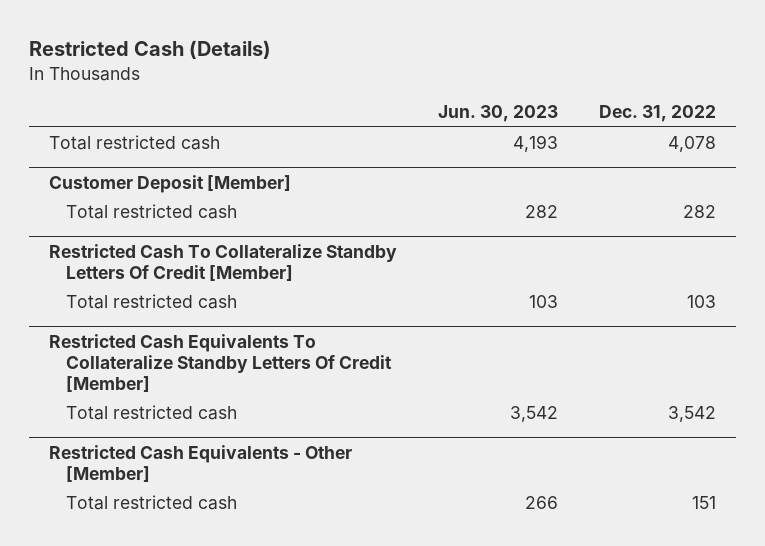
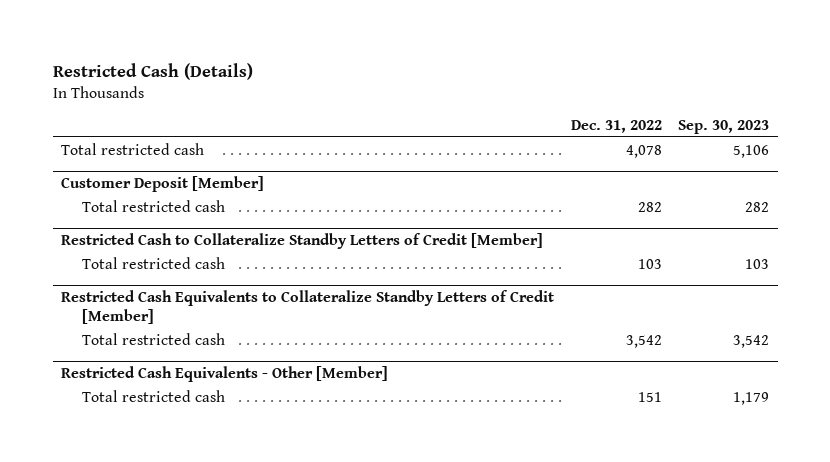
[438,105,559,123] Jun. 30, 2023 -> none
none -> [678,119,770,134] Sep. 30, 2023
[49,243,398,281] Restricted Cash To Collateralize Standby Letters Of Credit [Member] -> [61,232,544,249] Restricted Cash to Collateralize Standby Letters of Credit [Member]
[49,333,393,392] Restricted Cash Equivalents To Collateralize Standby Letters Of Credit [Member] -> [61,289,555,324] Restricted Cash Equivalents to Collateralize Standby Letters of Credit [Member]

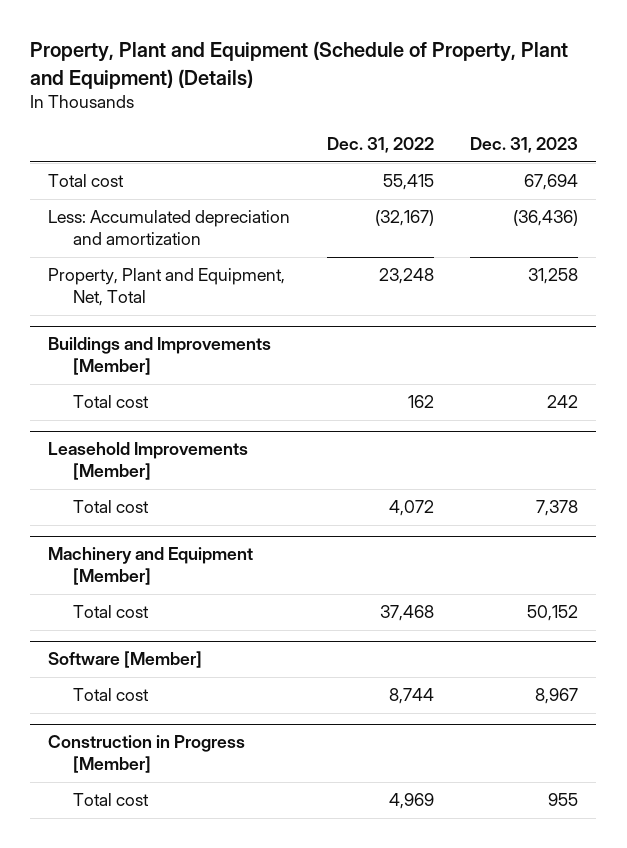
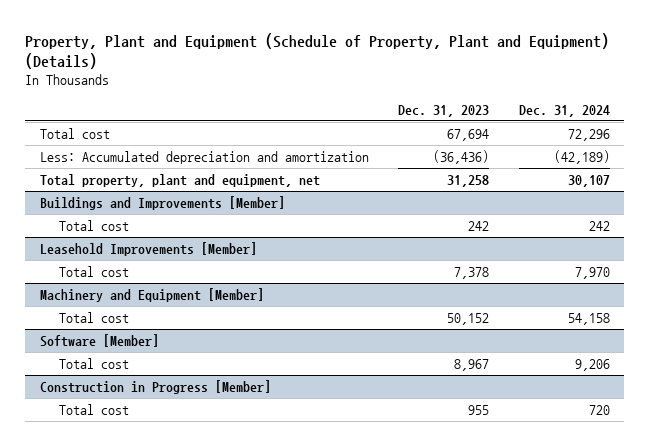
[326,137,434,154] Dec. 31, 2022 -> none
none -> [518,104,610,117] Dec. 31, 2024
[48,268,286,307] Property, Plant and Equipment, Net, Total -> [39,173,320,187] Total property, plant and equipment, net

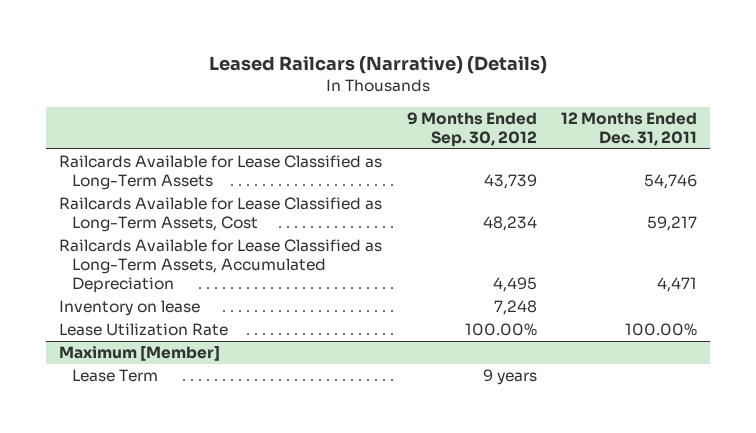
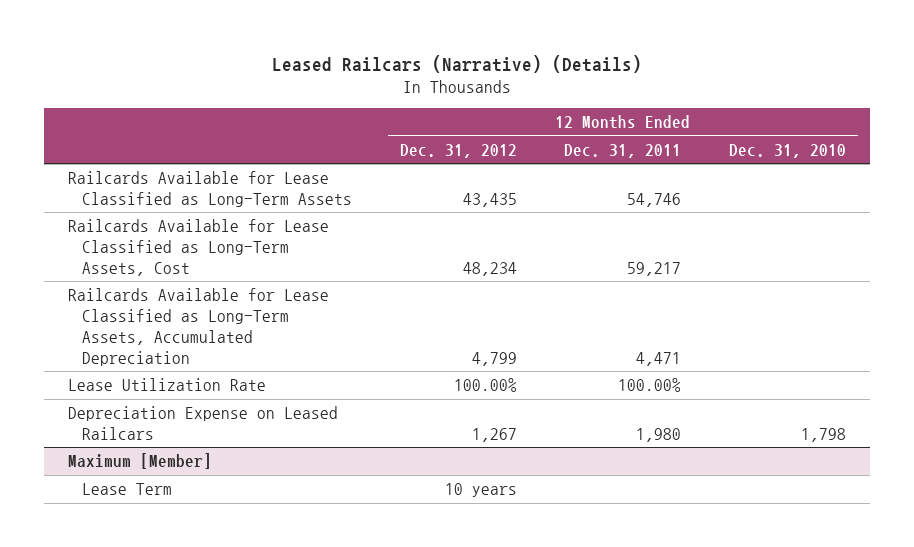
[406,112,537,147] 9 Months Ended Sep. 30, 2012 -> none
none -> [399,143,517,158] Dec. 31, 2012
none -> [728,143,846,158] Dec. 31, 2010
[58,300,200,317] Inventory on lease -> none
none -> [67,406,338,440] Depreciation Expense on Leased Railcars

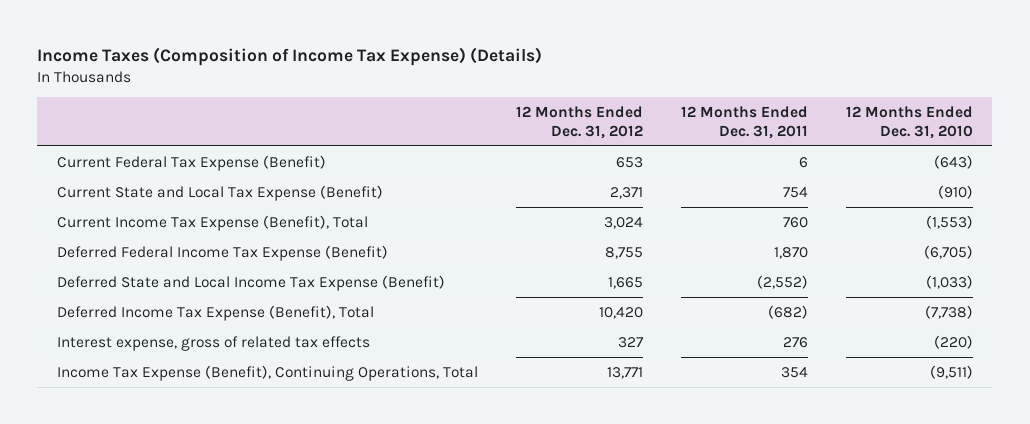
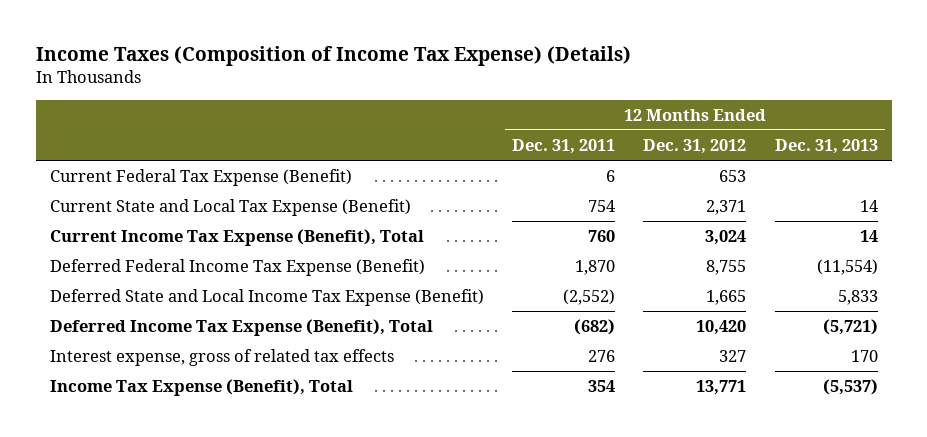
[846,105,974,139] 12 Months Ended Dec. 31, 2010 -> none
none -> [774,138,878,154] Dec. 31, 2013
[56,364,478,381] Income Tax Expense (Benefit), Continuing Operations, Total -> [49,379,353,397] Income Tax Expense (Benefit), Total

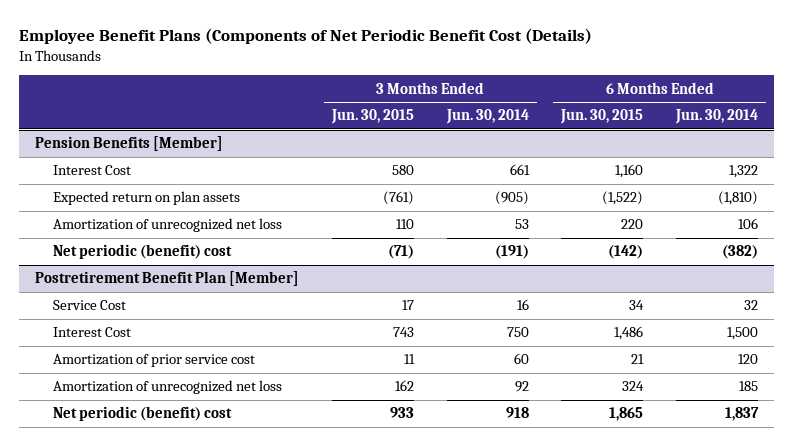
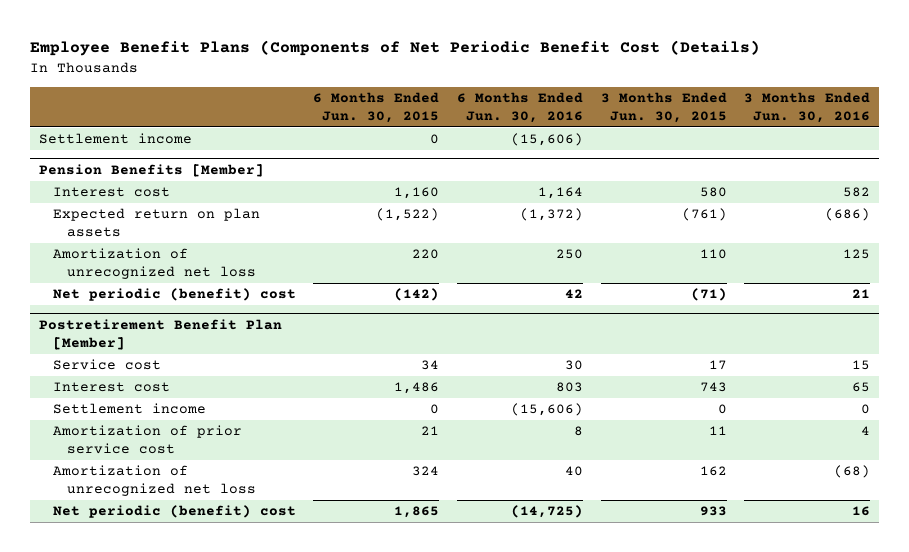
[445,109,529,125] Jun. 30, 2014 -> none
[674,109,758,125] Jun. 30, 2014 -> none
none -> [457,91,584,123] 6 Months Ended Jun. 30, 2016
none -> [744,91,871,123] 3 Months Ended Jun. 30, 2016
none -> [38,133,192,145] Settlement income
[52,165,131,176] Interest Cost -> [52,187,170,198] Interest cost
[52,300,126,311] Service Cost -> [52,359,161,371] Service cost
[52,327,131,338] Interest Cost -> [52,382,170,393] Interest cost
none -> [52,403,206,415] Settlement income

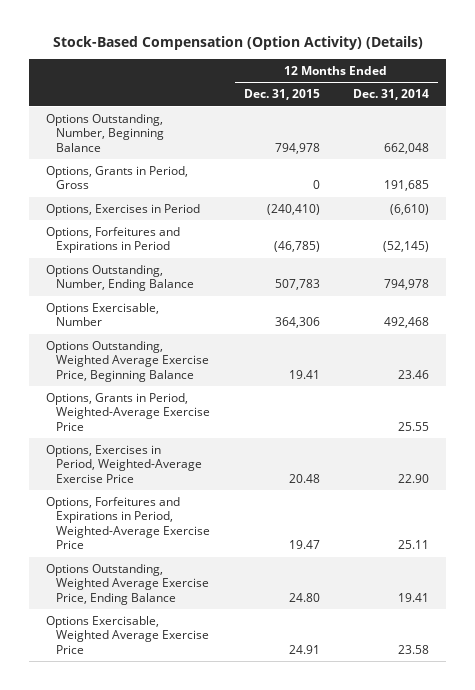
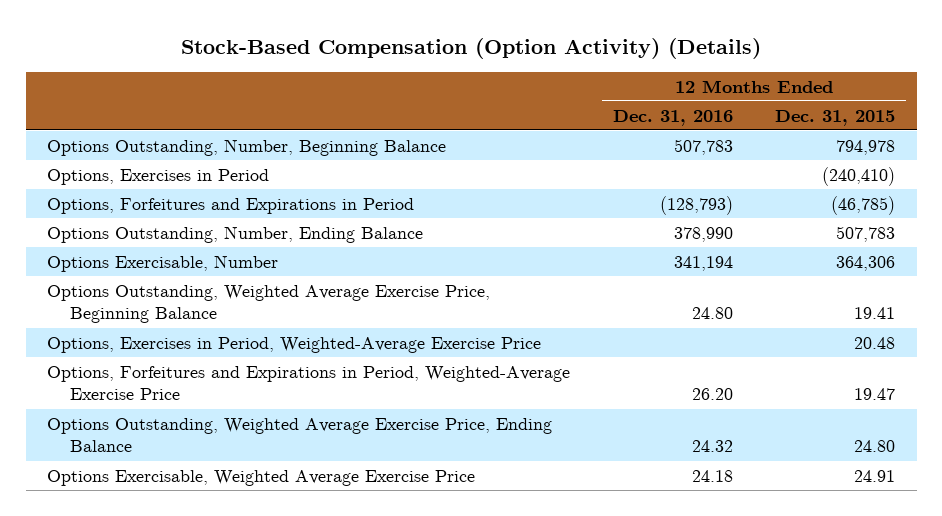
[353,89,430,101] Dec. 31, 2014 -> none
none -> [612,109,733,126] Dec. 31, 2016
[45,165,188,190] Options, Grants in Period, Gross -> none
[45,392,211,431] Options, Grants in Period, Weighted-Average Exercise Price -> none

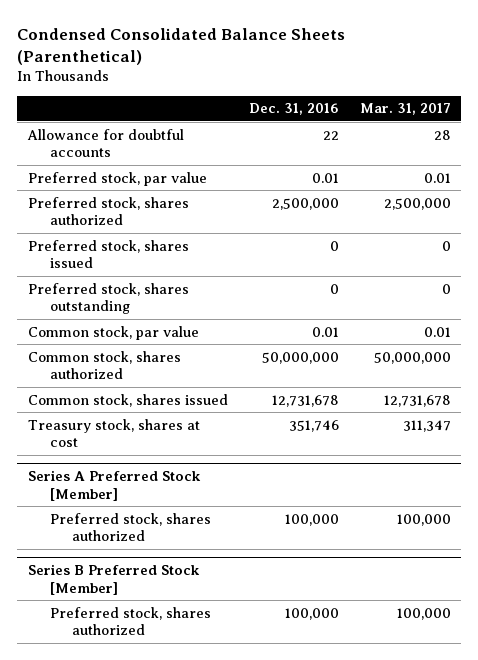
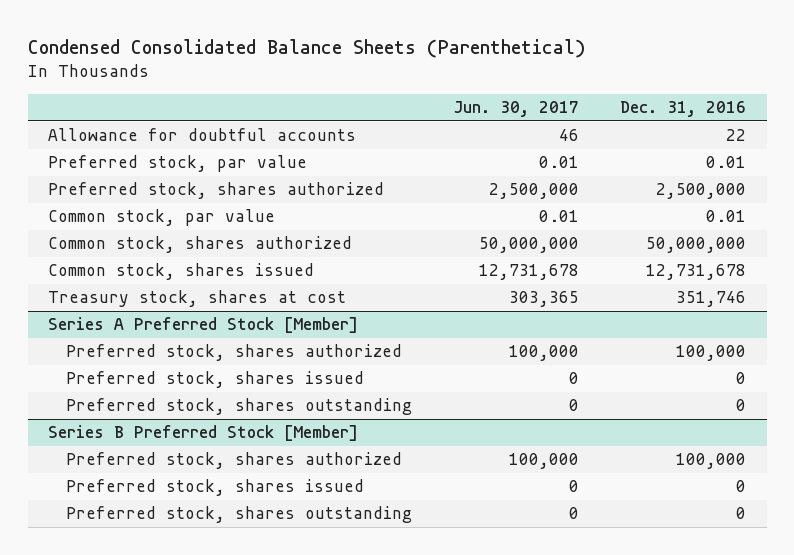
[359,103,451,116] Mar. 31, 2017 -> none
none -> [452,101,579,118] Jun. 30, 2017
[27,239,189,268] Preferred stock, shares issued -> none
[27,282,189,314] Preferred stock, shares outstanding -> none
none -> [65,371,364,389] Preferred stock, shares issued
none -> [65,398,412,416] Preferred stock, shares outstanding
none -> [65,479,364,497] Preferred stock, shares issued
none -> [65,506,412,524] Preferred stock, shares outstanding

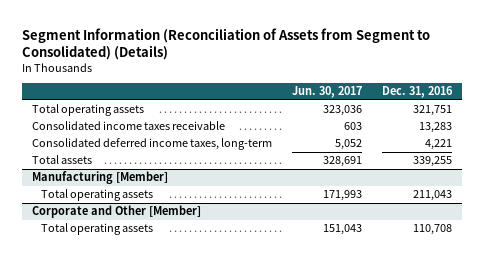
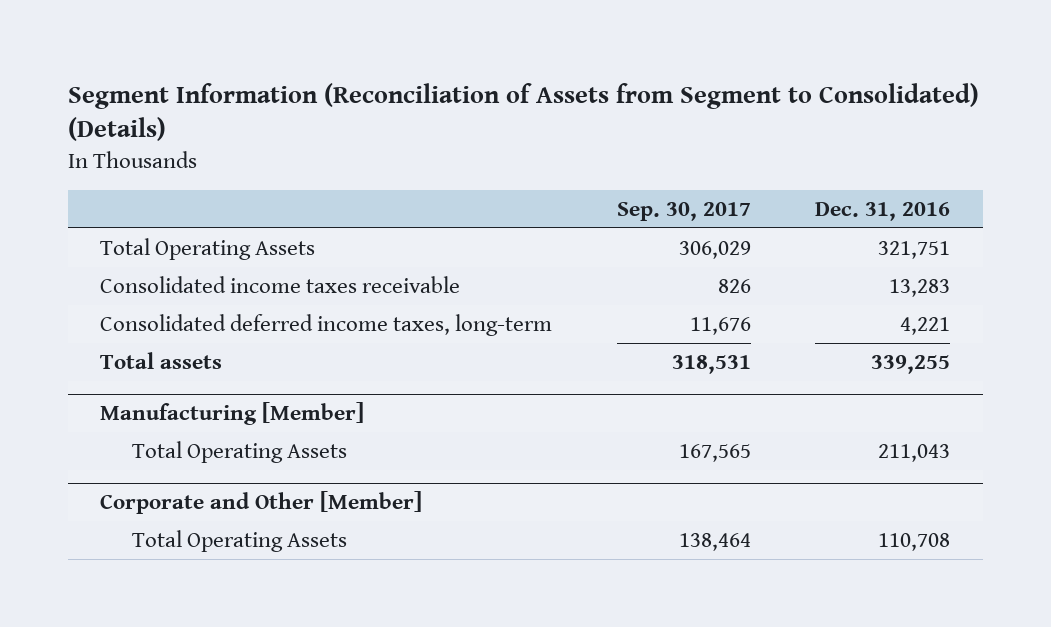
[292,86,363,99] Jun. 30, 2017 -> none
none -> [616,201,751,221] Sep. 30, 2017
[32,104,145,117] Total operating assets -> [100,237,316,260] Total Operating Assets
[41,189,154,202] Total operating assets -> [132,440,348,463] Total Operating Assets
[41,223,154,236] Total operating assets -> [132,529,348,552] Total Operating Assets

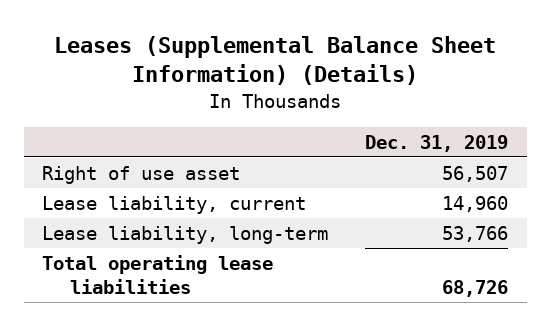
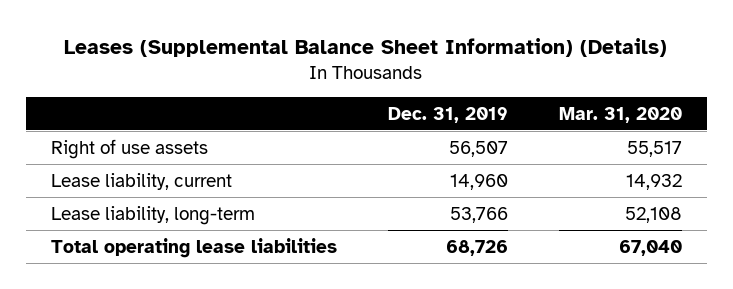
none -> [558,106,682,123] Mar. 31, 2020
[42,165,241,184] Right of use asset -> [51,138,209,159] Right of use assets

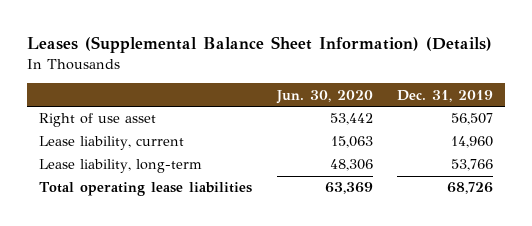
[558,106,682,123] Mar. 31, 2020 -> none
none -> [275,89,373,104] Jun. 30, 2020
[51,138,209,159] Right of use assets -> [39,113,157,128] Right of use asset

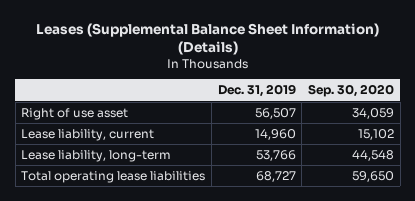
[275,89,373,104] Jun. 30, 2020 -> none
none -> [308,84,395,98] Sep. 30, 2020
[447,182,494,195] 68,726 -> [255,171,296,183] 68,727

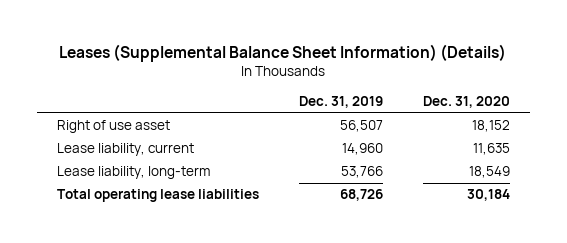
[308,84,395,98] Sep. 30, 2020 -> none
none -> [422,96,510,109] Dec. 31, 2020
[255,171,296,183] 68,727 -> [339,189,383,202] 68,726

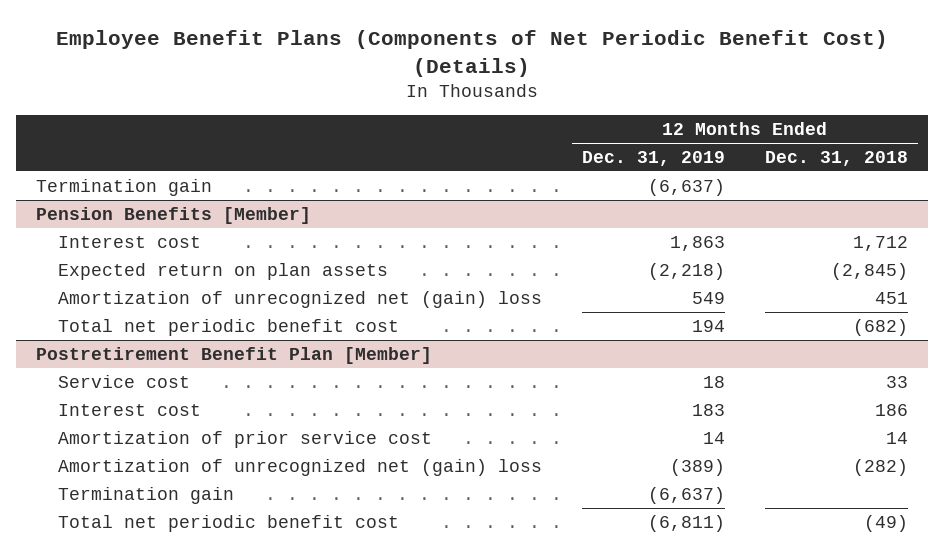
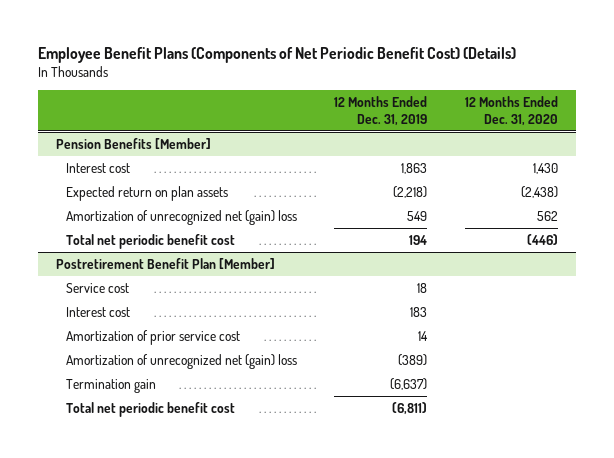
[764,150,908,166] Dec. 31, 2018 -> none
none -> [464,95,558,126] 12 Months Ended Dec. 31, 2020
[36,178,213,196] Termination gain -> none

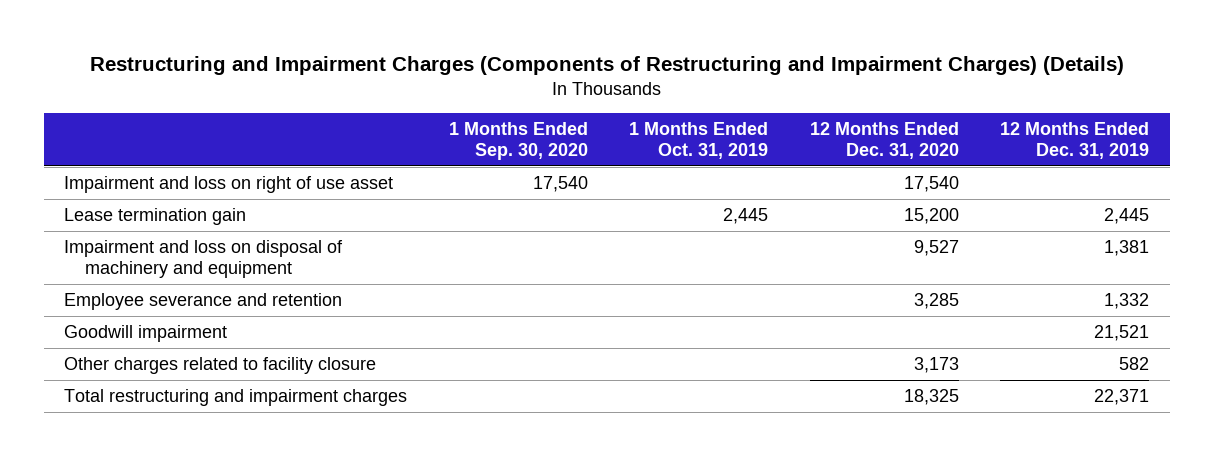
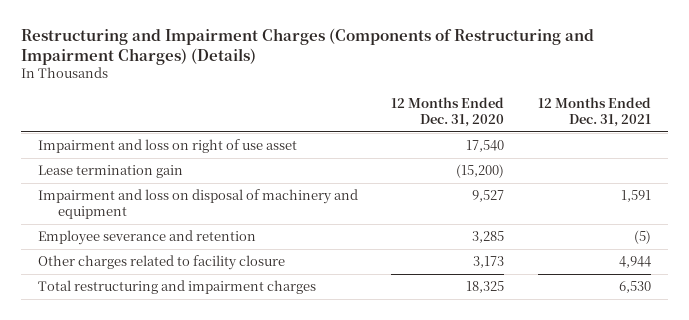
[448,122,588,160] 1 Months Ended Sep. 30, 2020 -> none
[629,122,769,159] 1 Months Ended Oct. 31, 2019 -> none
[1000,122,1150,159] 12 Months Ended Dec. 31, 2019 -> none
none -> [537,97,651,128] 12 Months Ended Dec. 31, 2021
[903,208,959,225] 15,200 -> [456,164,505,179] (15,200)
[64,325,228,343] Goodwill impairment -> none

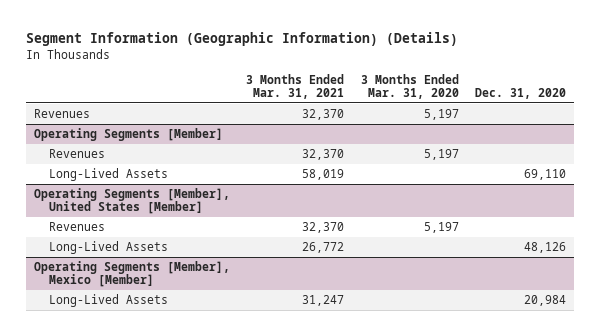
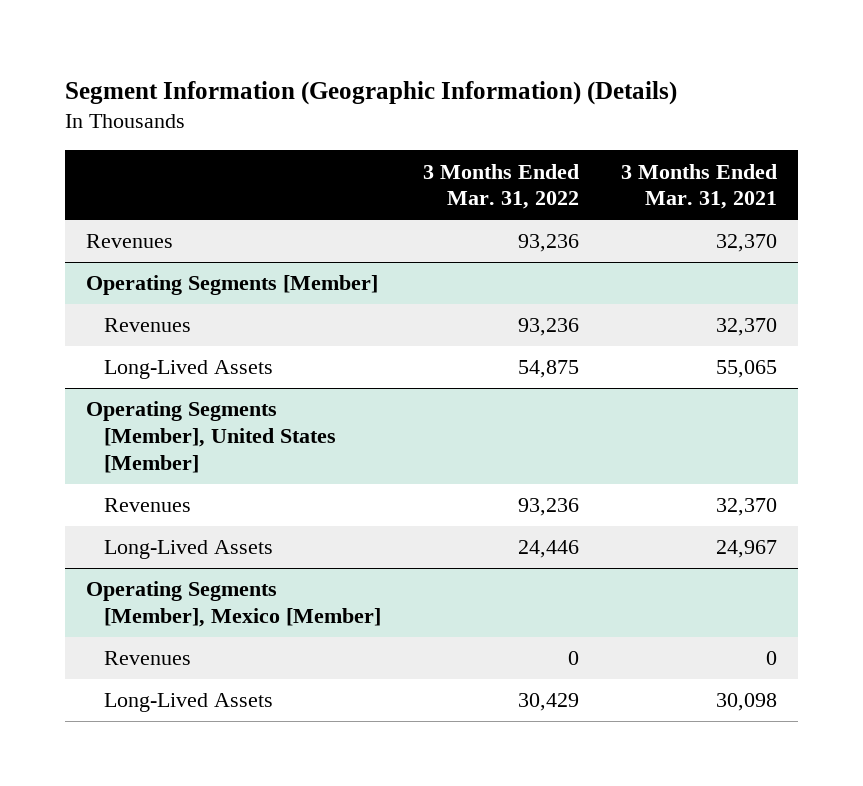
[360,73,459,99] 3 Months Ended Mar. 31, 2020 -> none
[474,87,566,99] Dec. 31, 2020 -> none
none -> [422,163,579,210] 3 Months Ended Mar. 31, 2022
[302,168,345,180] 58,019 -> [716,360,778,379] 55,065
[302,241,345,253] 26,772 -> [716,540,778,559] 24,967
none -> [103,651,191,666] Revenues
[302,294,345,306] 31,247 -> [716,693,778,712] 30,098

